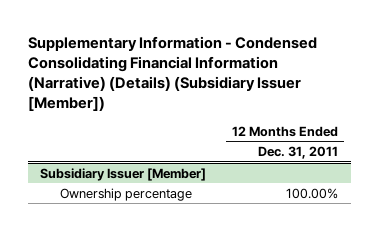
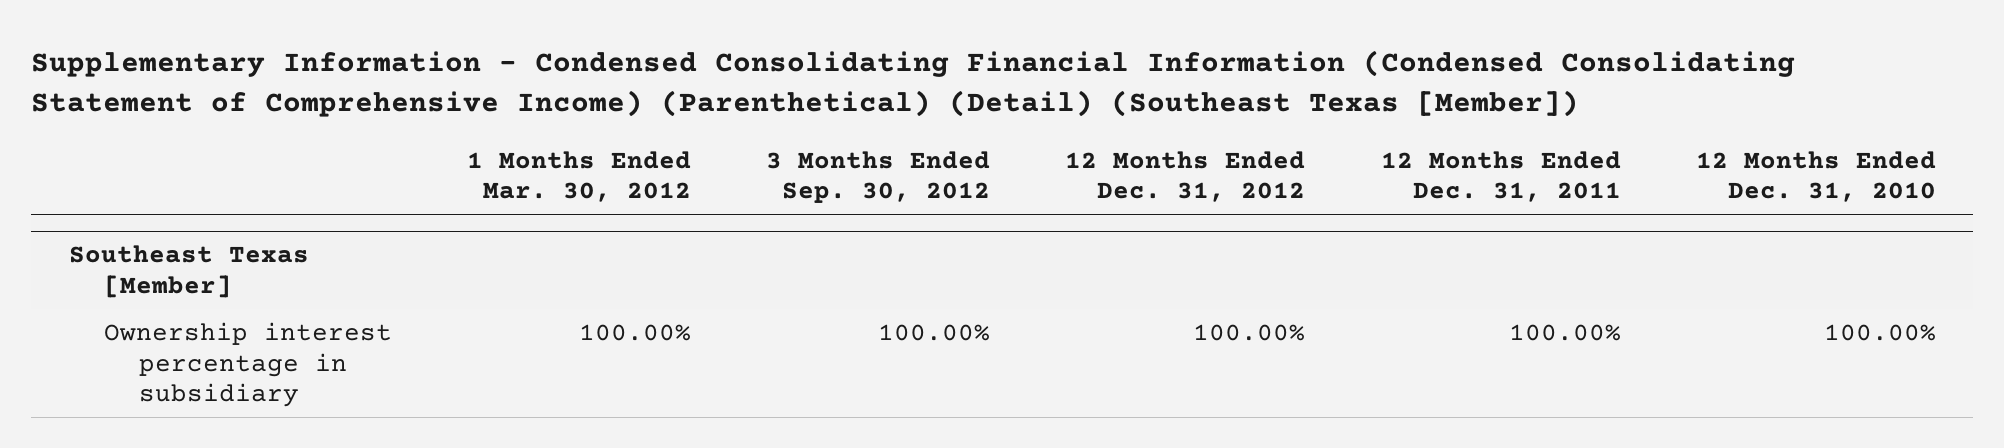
[27,35,317,112] Supplementary Information - Condensed Consolidating Financial Information (Narrative) (Details) (Subsidiary Issuer [Member]) -> [31,50,1796,118] Supplementary Information - Condensed Consolidating Financial Information (Condensed Consolidating Statement of Comprehensive Income) (Parenthetical) (Detail) (Southeast Texas [Member])
none -> [467,151,692,203] 1 Months Ended Mar. 30, 2012
none -> [766,151,991,204] 3 Months Ended Sep. 30, 2012
none -> [1065,151,1306,203] 12 Months Ended Dec. 31, 2012
none -> [1695,151,1936,203] 12 Months Ended Dec. 31, 2010
[40,167,207,181] Subsidiary Issuer [Member] -> none
none -> [68,245,309,298] Southeast Texas [Member]
[59,187,192,201] Ownership percentage -> [104,322,393,407] Ownership interest percentage in subsidiary

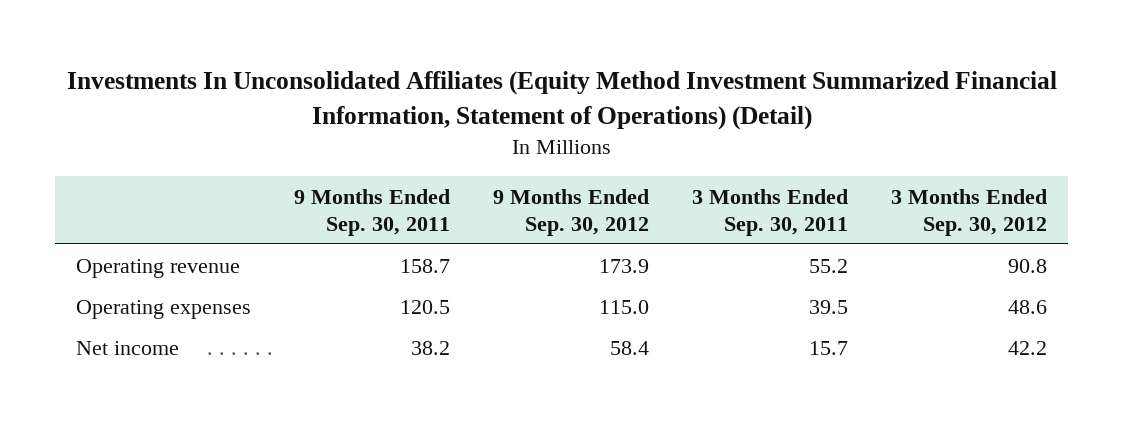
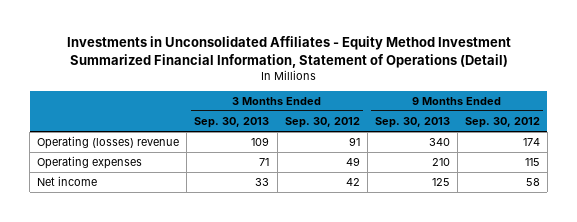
[66,71,1057,130] Investments In Unconsolidated Affiliates (Equity Method Investment Summarized Financial Information, Statement of Operations) (Detail) -> [66,36,511,68] Investments in Unconsolidated Affiliates - Equity Method Investment Summarized Financial Information, Statement of Operations (Detail)
[294,188,451,236] 9 Months Ended Sep. 30, 2011 -> none
[692,188,849,236] 3 Months Ended Sep. 30, 2011 -> none
none -> [194,117,270,129] Sep. 30, 2013
none -> [374,117,450,129] Sep. 30, 2013
[76,258,241,278] Operating revenue -> [37,136,180,150] Operating (losses) revenue
[599,258,650,273] 173.9 -> [522,138,540,147] 174
[1007,258,1047,273] 90.8 -> [348,137,360,147] 91
[599,299,650,314] 115.0 -> [524,158,540,167] 115
[1007,299,1047,314] 48.6 -> [345,157,360,167] 49
[610,340,650,355] 58.4 -> [525,178,540,187] 58
[1007,340,1047,355] 42.2 -> [345,178,360,187] 42

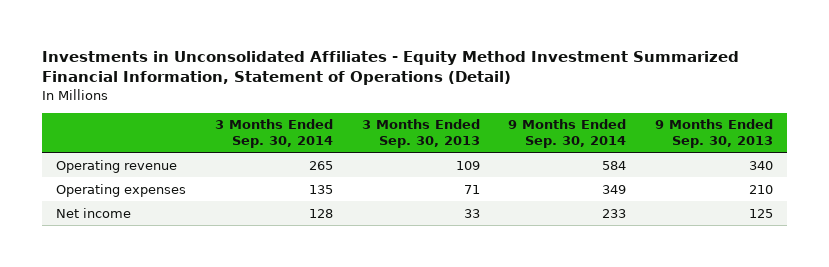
[284,117,360,129] Sep. 30, 2012 -> none
[464,117,540,129] Sep. 30, 2012 -> none
none -> [215,119,334,148] 3 Months Ended Sep. 30, 2014
none -> [508,119,627,148] 9 Months Ended Sep. 30, 2014
[37,136,180,150] Operating (losses) revenue -> [56,159,178,173] Operating revenue

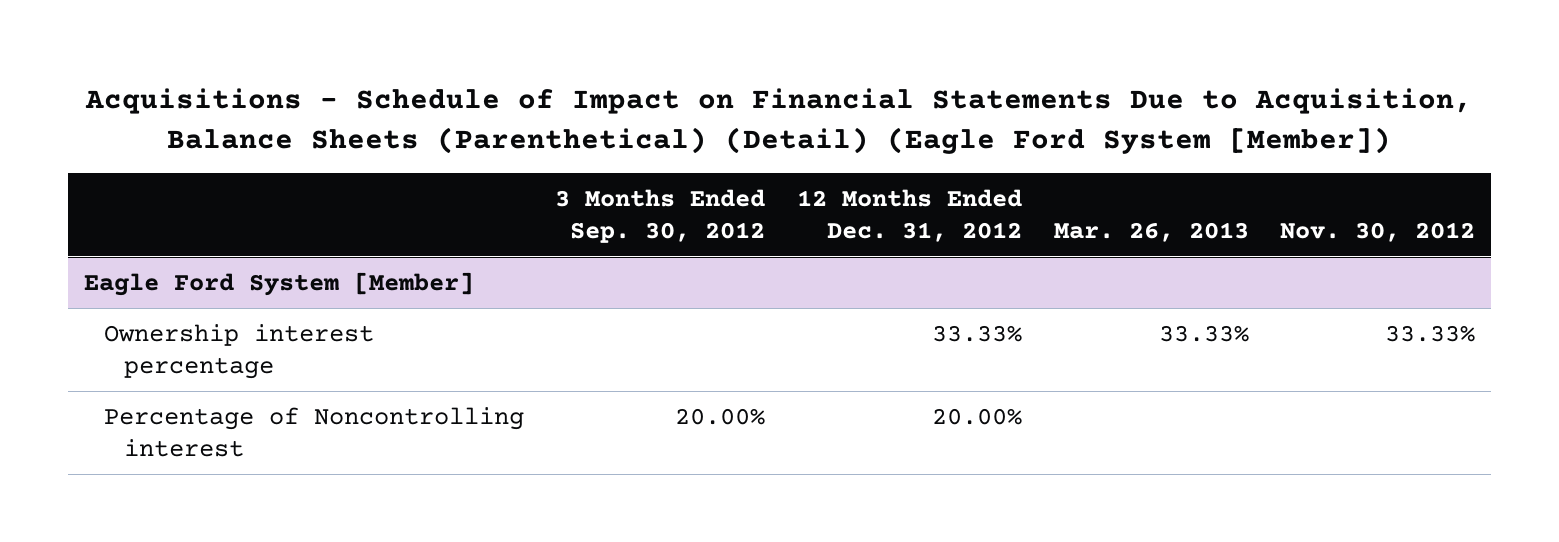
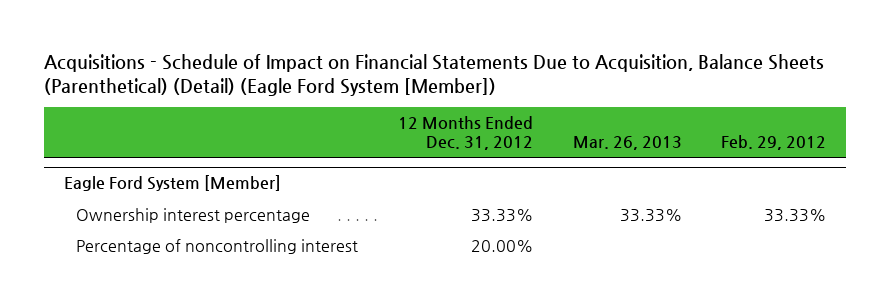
[555,188,766,243] 3 Months Ended Sep. 30, 2012 -> none
[1280,221,1476,242] Nov. 30, 2012 -> none
none -> [721,135,827,151] Feb. 29, 2012
[103,406,524,457] Percentage of Noncontrolling interest -> [75,238,358,254] Percentage of noncontrolling interest

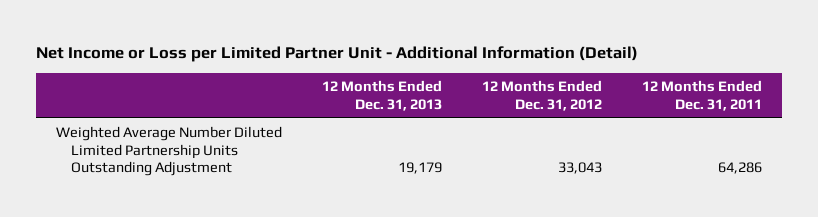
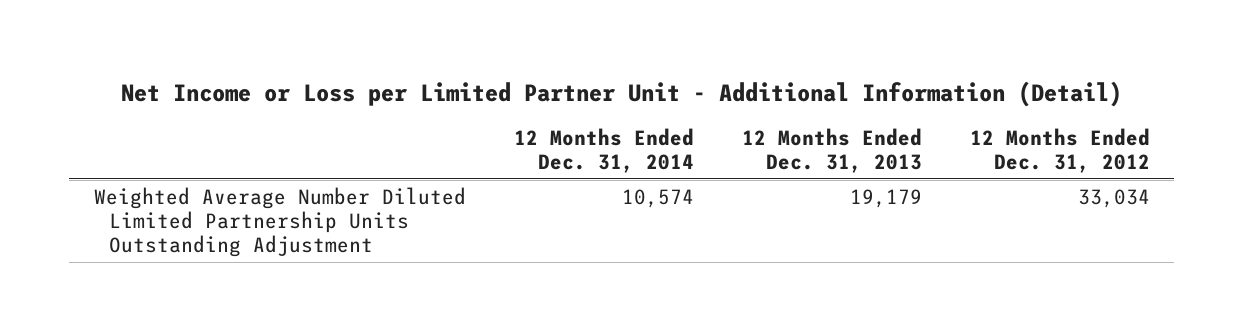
[641,80,762,111] 12 Months Ended Dec. 31, 2011 -> none
none -> [513,128,694,174] 12 Months Ended Dec. 31, 2014
[557,162,602,175] 33,043 -> [1077,188,1150,208] 33,034

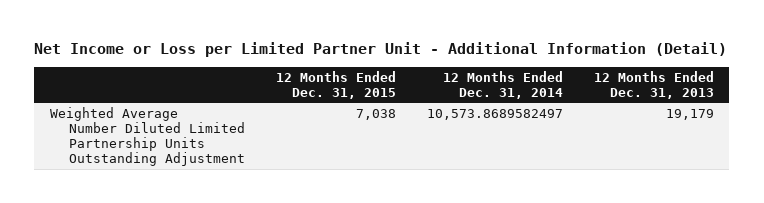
[969,128,1150,174] 12 Months Ended Dec. 31, 2012 -> none
none -> [275,70,396,99] 12 Months Ended Dec. 31, 2015
[621,188,694,208] 10,574 -> [426,108,563,120] 10,573.8689582497

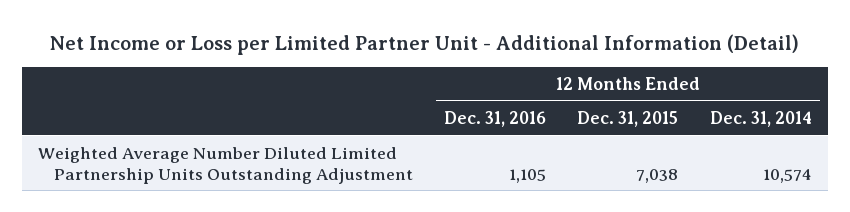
[593,70,714,99] 12 Months Ended Dec. 31, 2013 -> none
none -> [444,110,547,127] Dec. 31, 2016
[426,108,563,120] 10,573.8689582497 -> [762,168,812,183] 10,574

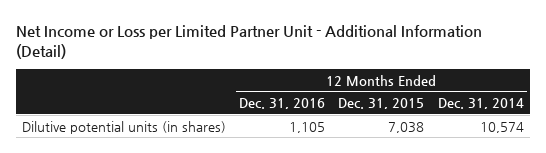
[37,146,413,184] Weighted Average Number Diluted Limited Partnership Units Outstanding Adjustment -> [22,120,227,134] Dilutive potential units (in shares)

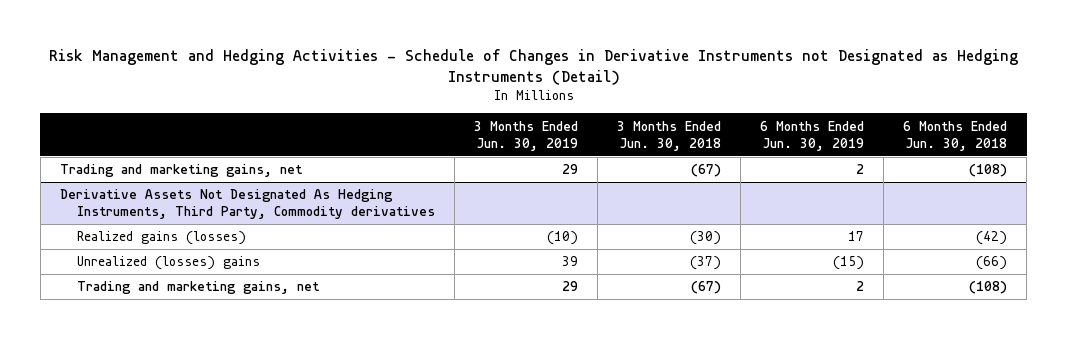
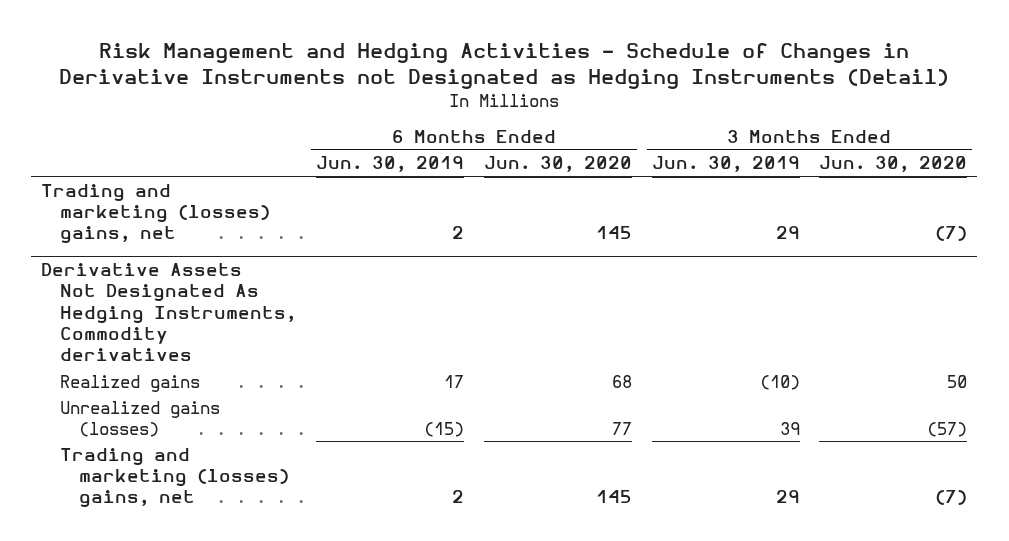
[616,120,721,151] 3 Months Ended Jun. 30, 2018 -> none
[903,120,1008,151] 6 Months Ended Jun. 30, 2018 -> none
none -> [483,156,632,173] Jun. 30, 2020
none -> [819,156,968,173] Jun. 30, 2020
[59,164,303,178] Trading and marketing gains, net -> [41,183,271,244] Trading and marketing (losses) gains, net
[59,189,435,220] Derivative Assets Not Designated As Hedging Instruments, Third Party, Commodity derivatives -> [41,263,297,361] Derivative Assets Not Designated As Hedging Instruments, Commodity derivatives
[76,231,246,246] Realized gains (losses) -> [60,374,201,392] Realized gains
[76,256,260,271] Unrealized (losses) gains -> [60,400,221,437] Unrealized gains (losses)
[76,281,320,295] Trading and marketing gains, net -> [60,447,290,508] Trading and marketing (losses) gains, net

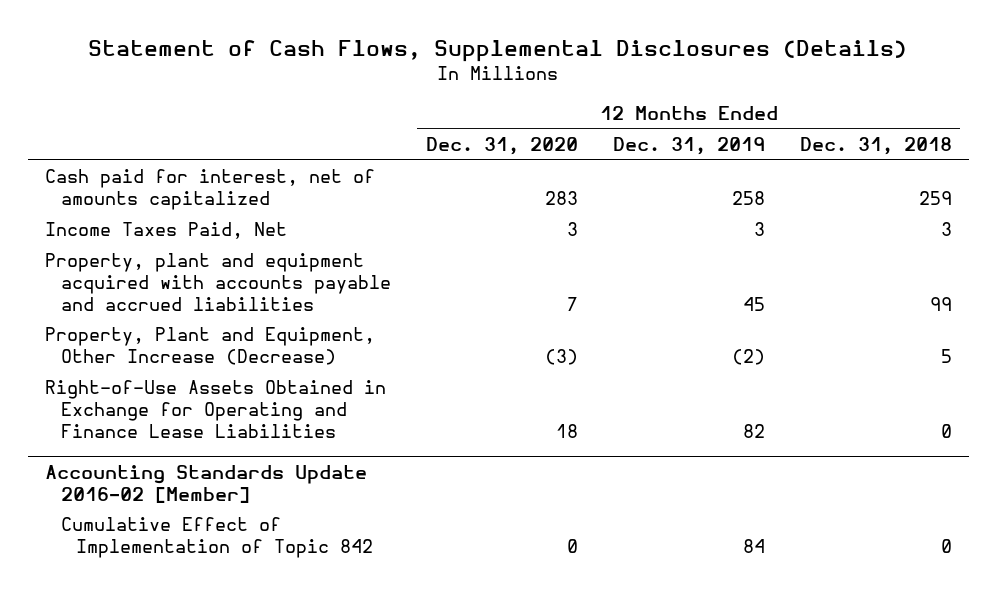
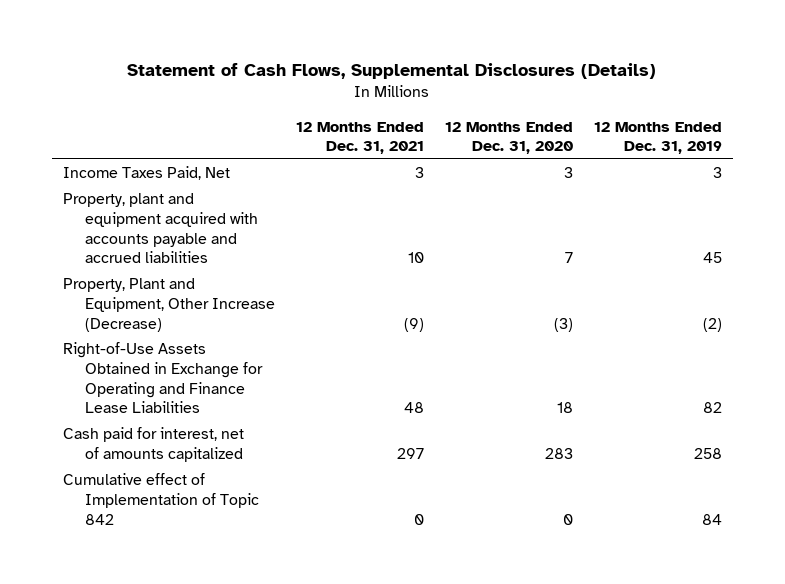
[799,136,952,155] Dec. 31, 2018 -> none
none -> [295,121,424,155] 12 Months Ended Dec. 31, 2021
[45,465,368,503] Accounting Standards Update 2016-02 [Member] -> none
[45,169,376,210] Cash paid for interest, net of amounts capitalized -> [62,427,244,463] Cash paid for interest, net of amounts capitalized
[60,517,373,558] Cumulative Effect of Implementation of Topic 842 -> [62,473,259,525] Cumulative effect of Implementation of Topic 842

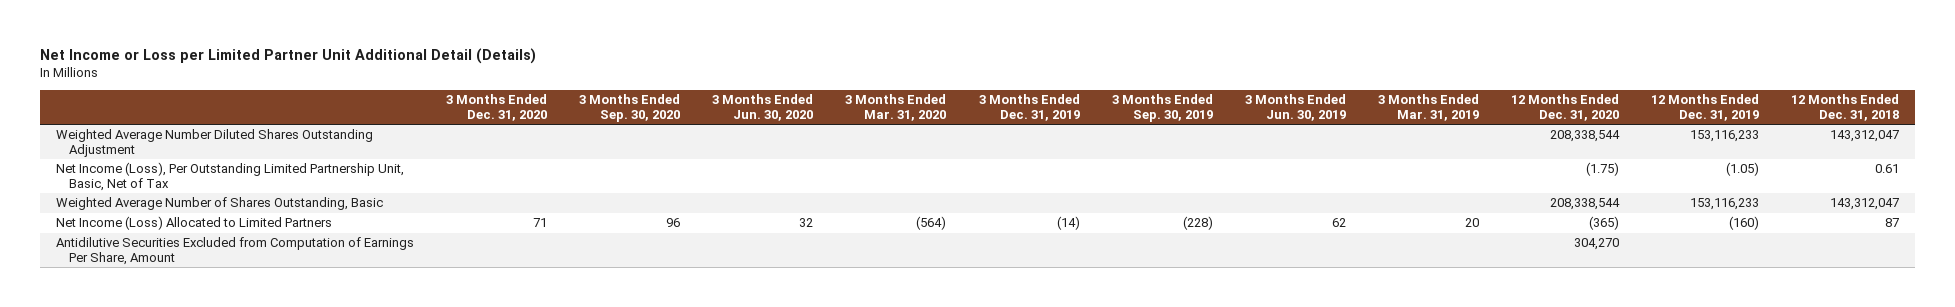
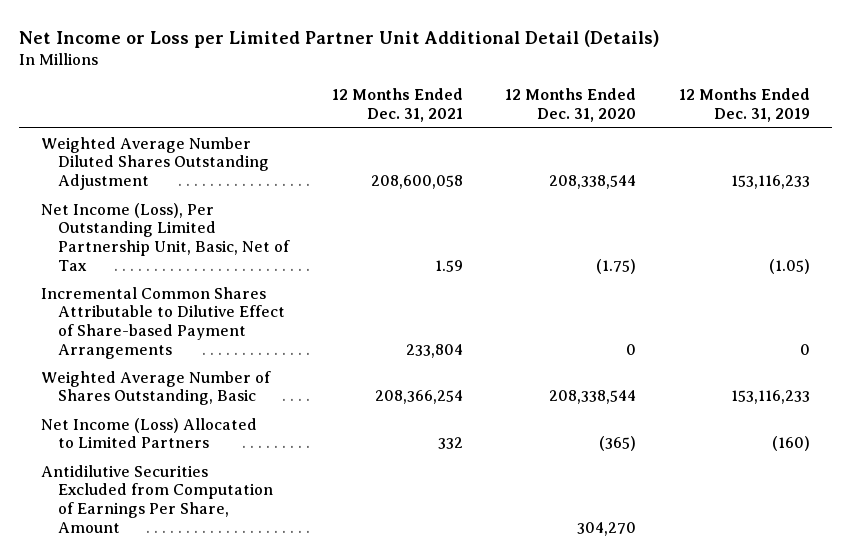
[446,94,548,122] 3 Months Ended Dec. 31, 2020 -> none
[579,94,681,123] 3 Months Ended Sep. 30, 2020 -> none
[712,94,814,122] 3 Months Ended Jun. 30, 2020 -> none
[845,94,947,122] 3 Months Ended Mar. 31, 2020 -> none
[978,94,1080,122] 3 Months Ended Dec. 31, 2019 -> none
[1111,94,1213,123] 3 Months Ended Sep. 30, 2019 -> none
[1244,94,1346,122] 3 Months Ended Jun. 30, 2019 -> none
[1377,94,1479,122] 3 Months Ended Mar. 31, 2019 -> none
[1791,94,1900,122] 12 Months Ended Dec. 31, 2018 -> none
none -> [331,88,463,122] 12 Months Ended Dec. 31, 2021
none -> [40,286,285,359] Incremental Common Shares Attributable to Dilutive Effect of Share-based Payment Arrangements

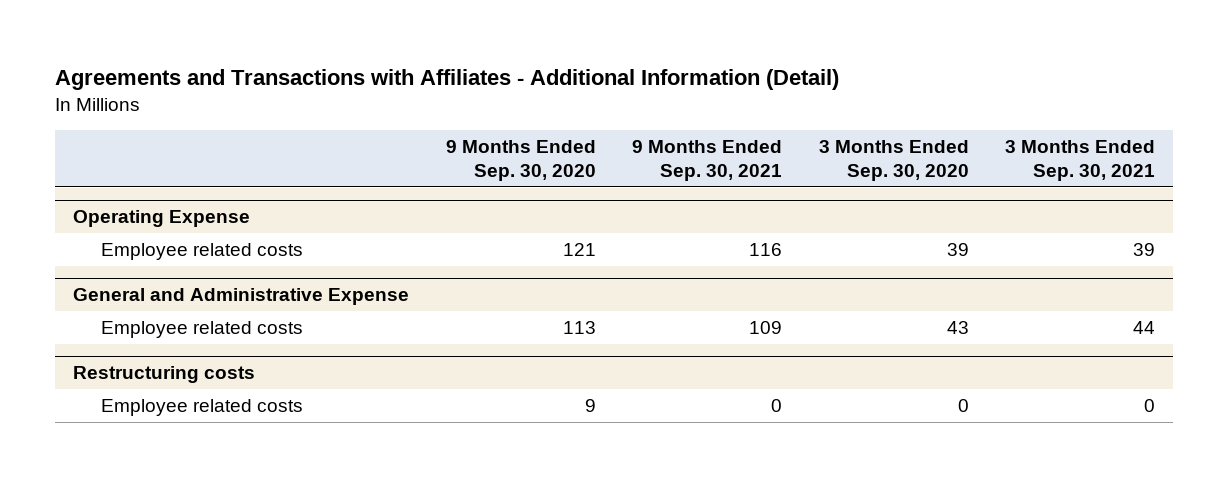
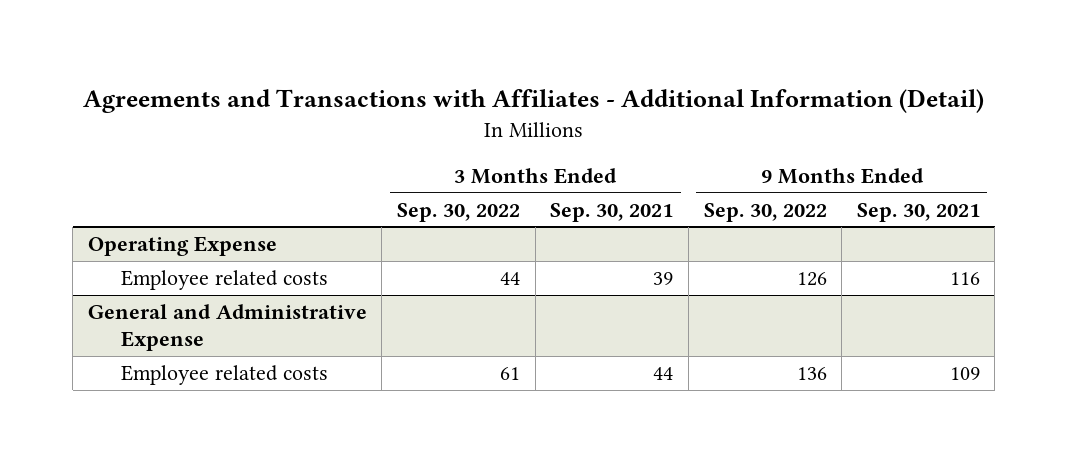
[445,139,596,181] 9 Months Ended Sep. 30, 2020 -> none
[818,139,969,181] 3 Months Ended Sep. 30, 2020 -> none
none -> [397,202,521,222] Sep. 30, 2022
none -> [703,202,827,222] Sep. 30, 2022
[73,366,256,384] Restructuring costs -> none
[100,398,303,416] Employee related costs -> none

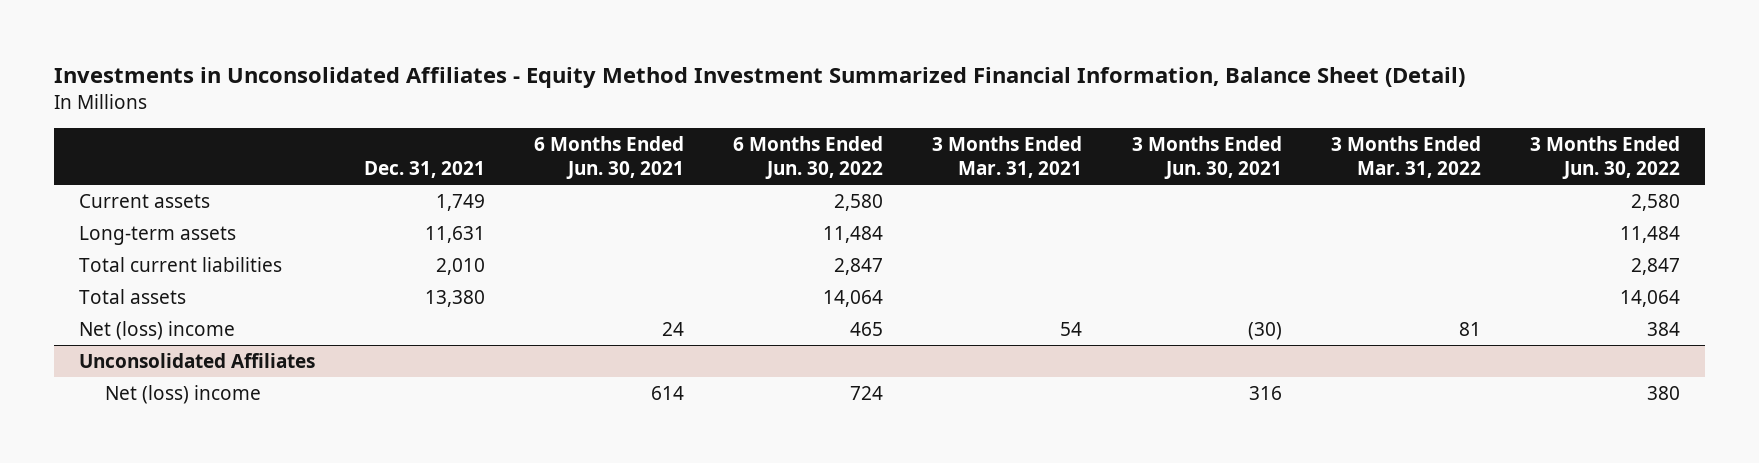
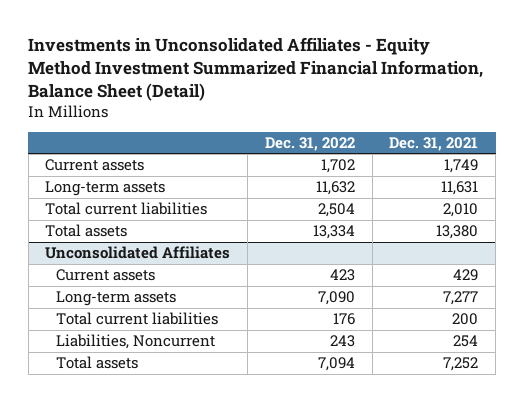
[533,135,684,180] 6 Months Ended Jun. 30, 2021 -> none
[733,135,884,180] 6 Months Ended Jun. 30, 2022 -> none
[932,135,1083,179] 3 Months Ended Mar. 31, 2021 -> none
[1131,135,1282,180] 3 Months Ended Jun. 30, 2021 -> none
[1330,135,1481,179] 3 Months Ended Mar. 31, 2022 -> none
[1530,135,1681,180] 3 Months Ended Jun. 30, 2022 -> none
none -> [264,136,355,151] Dec. 31, 2022
[78,320,235,340] Net (loss) income -> none
[104,384,261,404] Net (loss) income -> none
none -> [55,269,155,282] Current assets
none -> [55,291,176,307] Long-term assets
none -> [55,312,218,326] Total current liabilities
none -> [55,334,215,350] Liabilities, Noncurrent
none -> [55,356,138,370] Total assets

